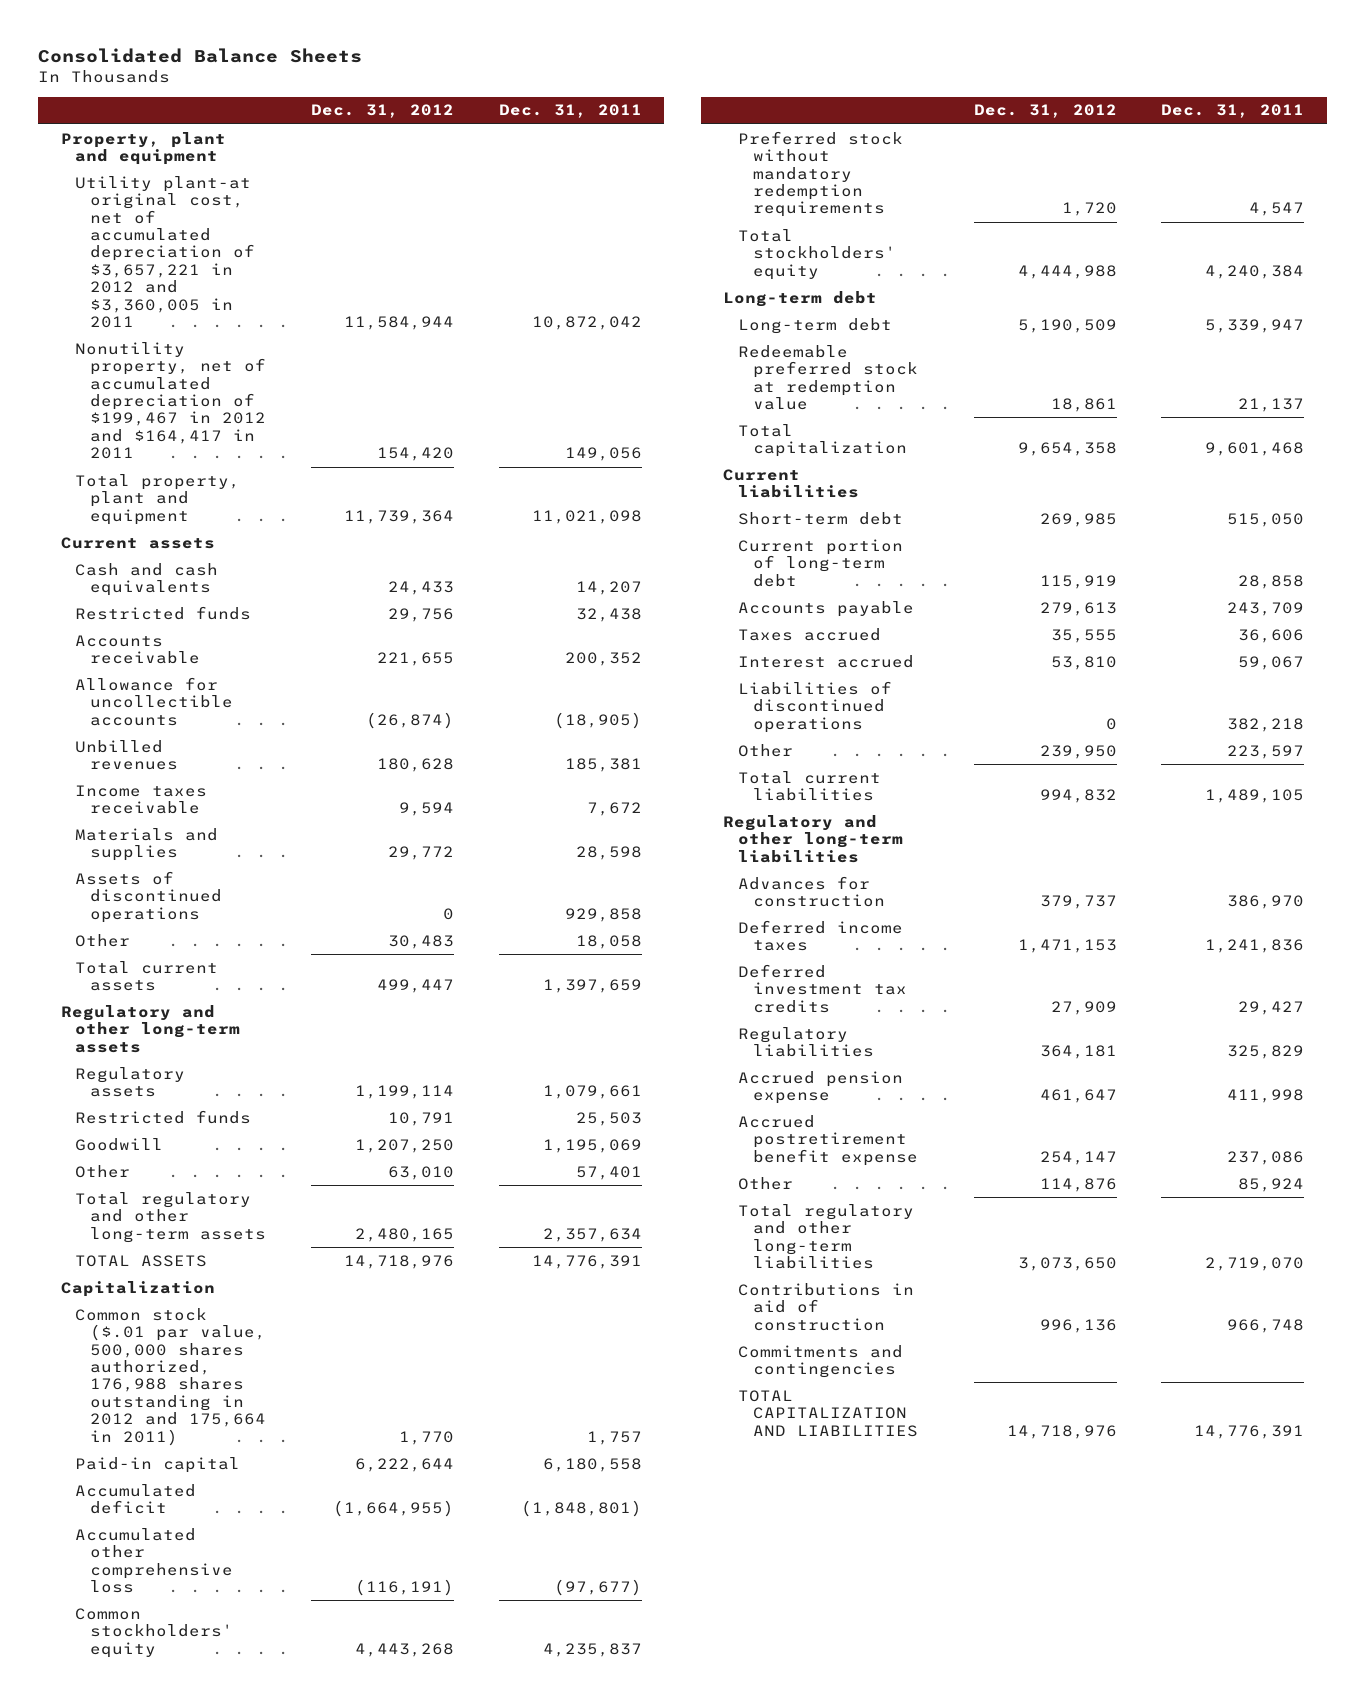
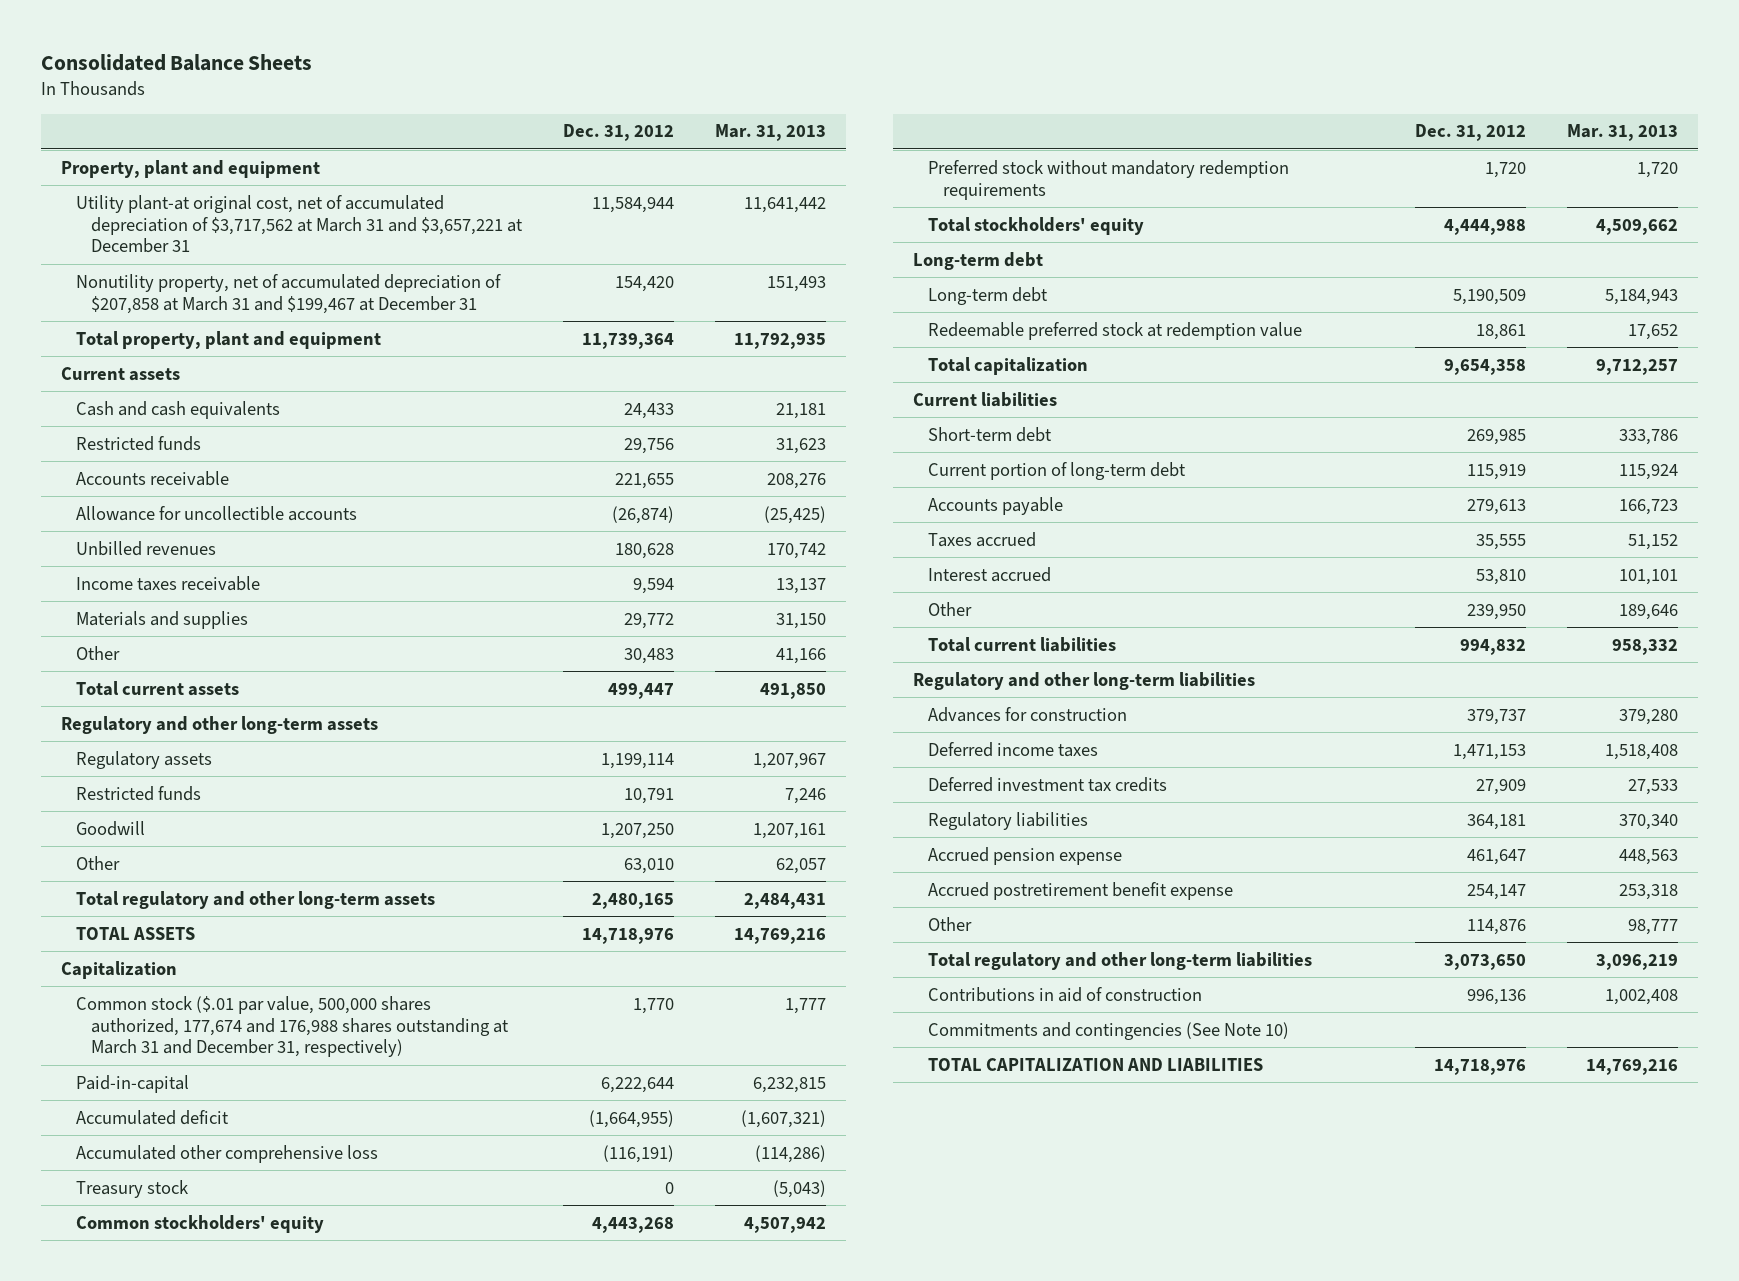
[498,104,642,119] Dec. 31, 2011 -> none
none -> [714,124,826,142] Mar. 31, 2013
[75,175,256,329] Utility plant-at original cost, net of accumulated depreciation of $3,657,221 in 2012 and $3,360,005 in 2011 -> [76,194,523,254] Utility plant-at original cost, net of accumulated depreciation of $3,717,562 at March 31 and $3,657,221 at December 31
[75,341,267,460] Nonutility property, net of accumulated depreciation of $199,467 in 2012 and $164,417 in 2011 -> [76,273,502,314] Nonutility property, net of accumulated depreciation of $207,858 at March 31 and $199,467 at December 31
[75,870,223,923] Assets of discontinued operations -> none
[75,1307,267,1446] Common stock ($.01 par value, 500,000 shares authorized, 176,988 shares outstanding in 2012 and 175,664 in 2011) -> [76,995,509,1058] Common stock ($.01 par value, 500,000 shares authorized, 177,674 and 176,988 shares outstanding at March 31 and December 31, respectively)
[75,1456,241,1473] Paid-in capital -> [76,1074,190,1093] Paid-in-capital
none -> [76,1179,189,1198] Treasury stock
[738,680,893,733] Liabilities of discontinued operations -> none
[738,1344,904,1379] Commitments and contingencies -> [927,1021,1289,1040] Commitments and contingencies (See Note 10)

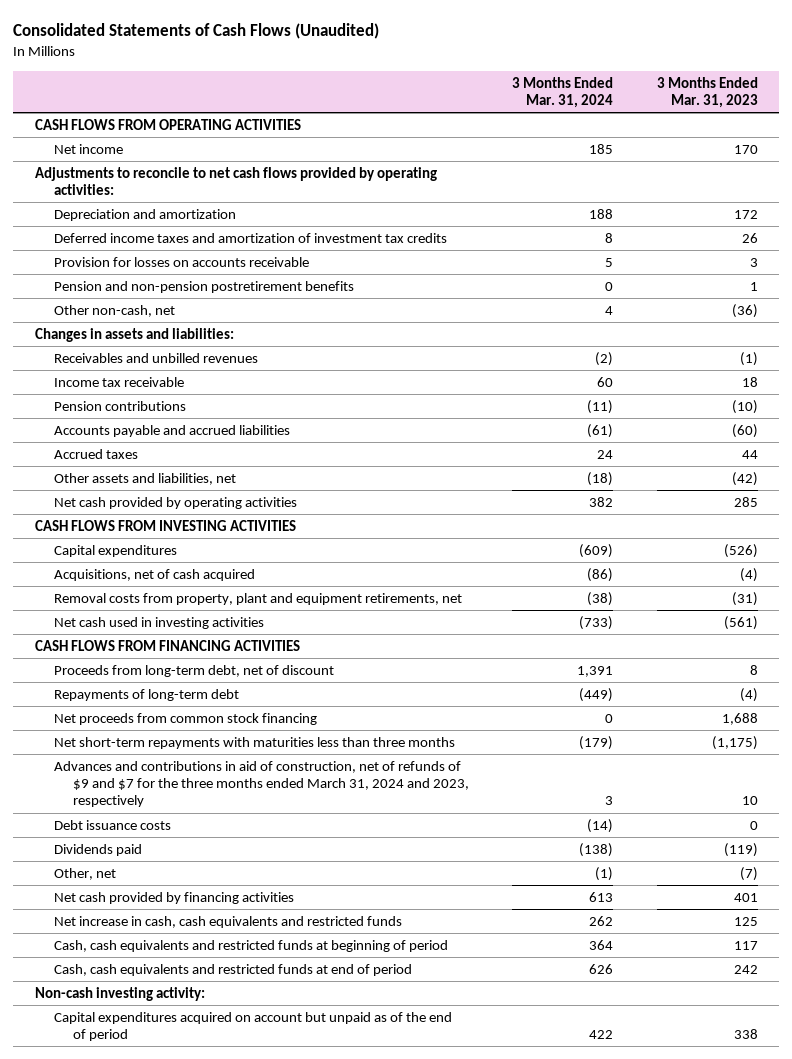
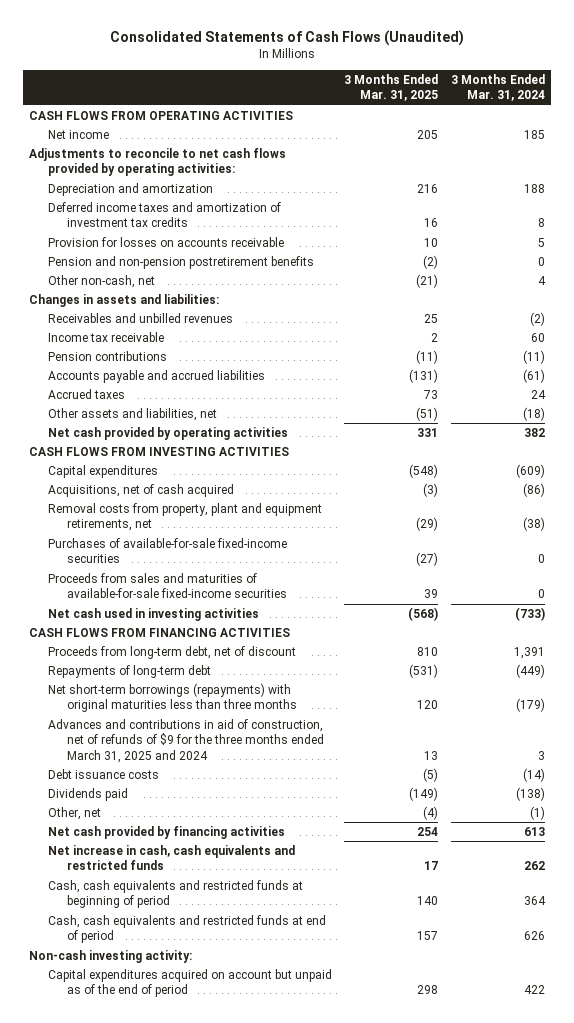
[656,76,758,108] 3 Months Ended Mar. 31, 2023 -> none
none -> [344,73,439,102] 3 Months Ended Mar. 31, 2025
none -> [48,537,288,564] Purchases of available-for-sale fixed-income securities
none -> [48,572,288,599] Proceeds from sales and maturities of available-for-sale fixed-income securities
[53,712,317,725] Net proceeds from common stock financing -> none
[53,736,455,749] Net short-term repayments with maturities less than three months -> [48,682,298,713] Net short-term borrowings (repayments) with original maturities less than three months
[53,760,470,808] Advances and contributions in aid of construction, net of refunds of $9 and $7 for the three months ended March 31, 2024 and 2023, respectively -> [48,718,325,763] Advances and contributions in aid of construction, net of refunds of $9 for the three months ended March 31, 2025 and 2024

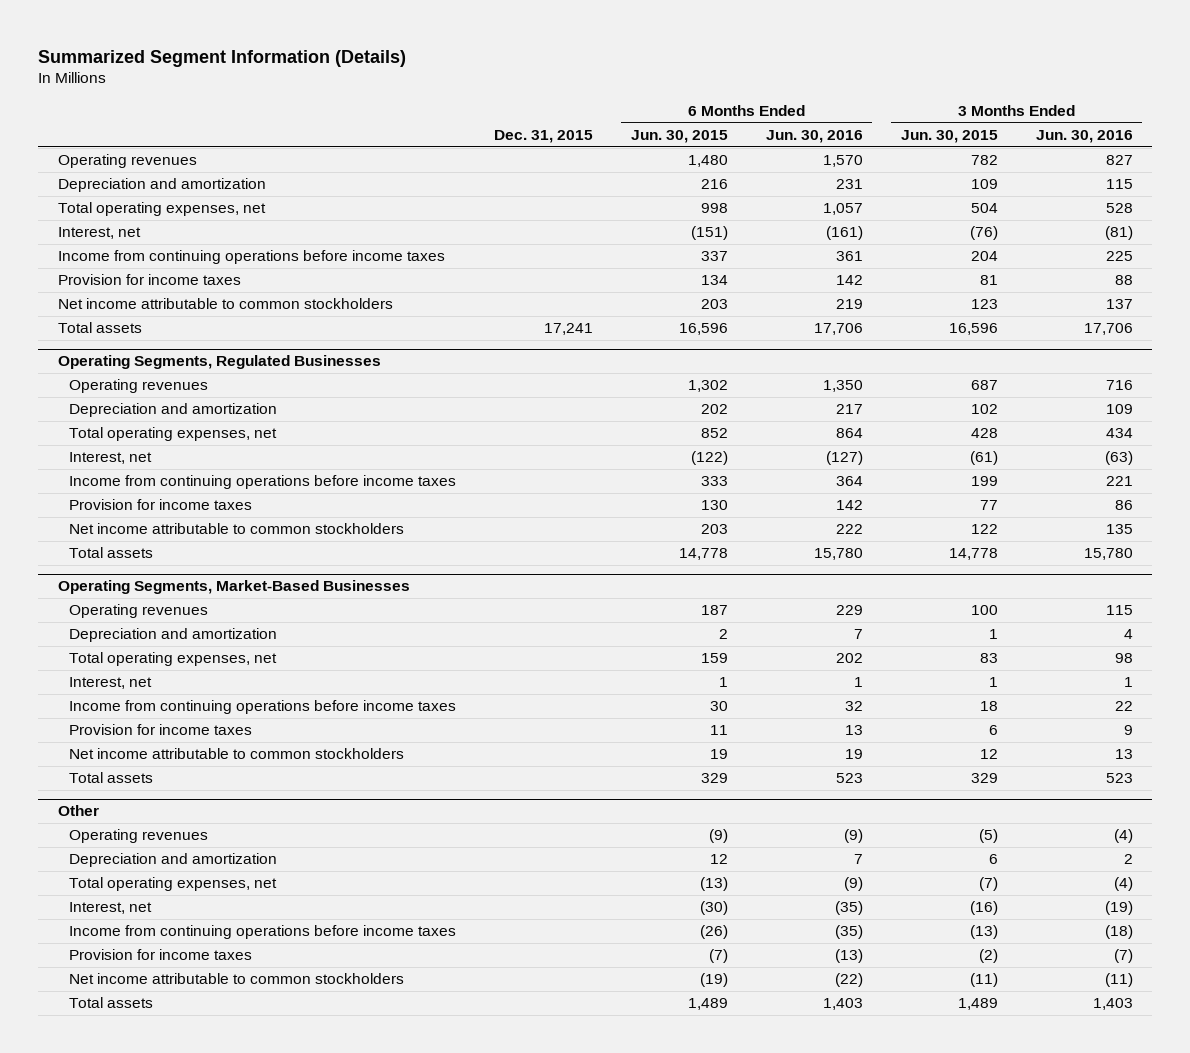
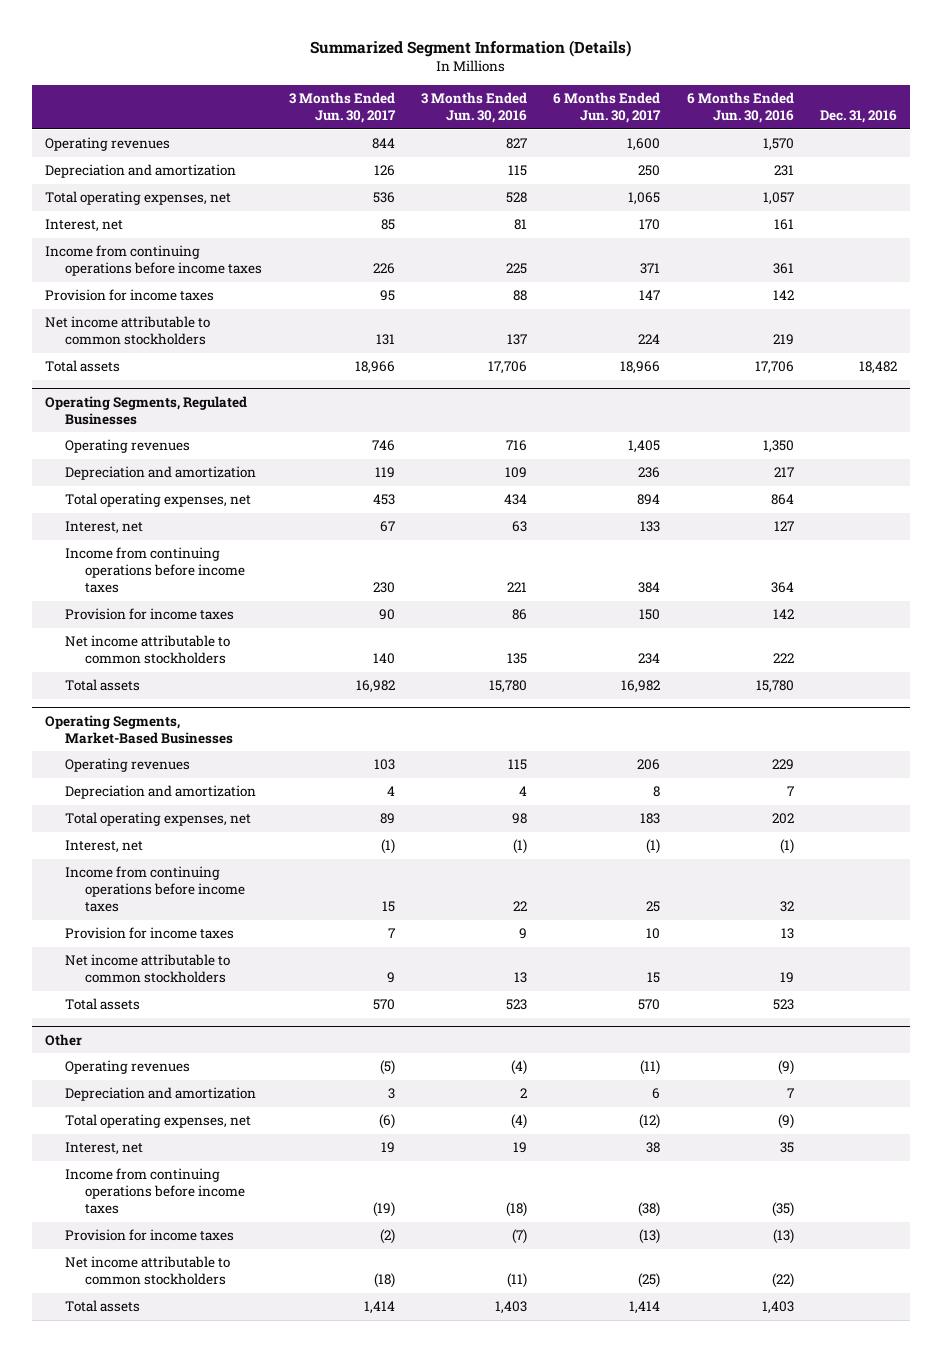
[493,130,593,144] Dec. 31, 2015 -> none
[630,130,728,144] Jun. 30, 2015 -> none
[900,130,998,144] Jun. 30, 2015 -> none
none -> [288,92,396,124] 3 Months Ended Jun. 30, 2017
none -> [553,92,662,124] 6 Months Ended Jun. 30, 2017
none -> [820,110,898,124] Dec. 31, 2016
[825,226,863,241] (161) -> [773,219,794,231] 161
[1104,226,1133,241] (81) -> [513,219,527,231] 81
[825,451,863,466] (127) -> [773,521,794,532] 127
[1104,451,1133,466] (63) -> [511,521,527,533] 63
[853,677,863,688] 1 -> [779,839,794,855] (1)
[1123,677,1133,688] 1 -> [512,839,527,855] (1)
[834,901,863,916] (35) -> [779,1142,794,1154] 35
[1104,901,1133,916] (19) -> [512,1142,527,1154] 19

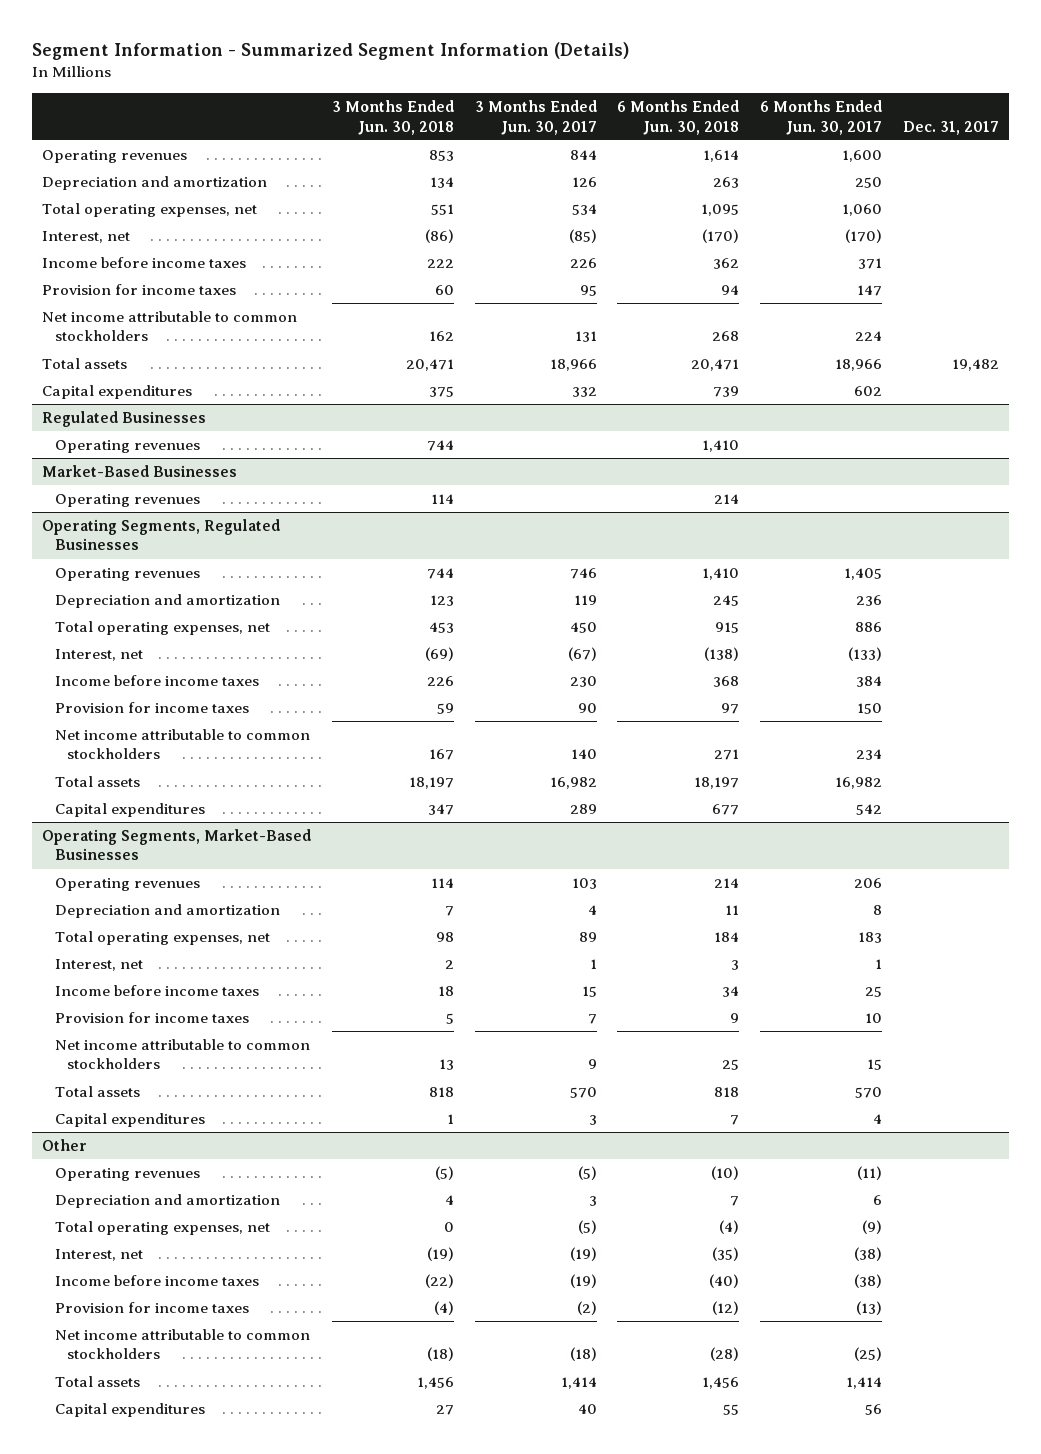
[310,40,632,58] Summarized Segment Information (Details) -> [31,42,629,61] Segment Information - Summarized Segment Information (Details)
[420,92,527,124] 3 Months Ended Jun. 30, 2016 -> none
[686,92,794,124] 6 Months Ended Jun. 30, 2016 -> none
[820,110,898,124] Dec. 31, 2016 -> none
none -> [331,100,454,135] 3 Months Ended Jun. 30, 2018
none -> [617,100,740,135] 6 Months Ended Jun. 30, 2018
none -> [902,120,999,135] Dec. 31, 2017
[372,192,395,204] 536 -> [571,204,597,216] 534
[628,192,661,206] 1,065 -> [842,204,883,217] 1,060
[380,219,395,231] 85 -> [568,229,597,244] (85)
[639,219,661,231] 170 -> [845,229,883,244] (170)
[45,245,263,277] Income from continuing operations before income taxes -> [42,257,247,269] Income before income taxes
none -> [42,385,193,400] Capital expenditures
none -> [42,411,207,428] Regulated Businesses
none -> [54,440,200,454] Operating revenues
none -> [42,465,238,478] Market-Based Businesses
none -> [54,494,200,508] Operating revenues
[372,494,395,506] 453 -> [569,622,597,634] 450
[637,494,661,506] 894 -> [855,622,883,633] 886
[379,521,395,533] 67 -> [567,647,597,662] (67)
[640,521,661,533] 133 -> [848,647,883,662] (133)
[65,547,246,594] Income from continuing operations before income taxes -> [54,675,259,687] Income before income taxes
none -> [54,803,205,818] Capital expenditures
[380,839,395,855] (1) -> [589,959,597,970] 1
[646,839,661,855] (1) -> [875,959,883,970] 1
[65,866,246,913] Income from continuing operations before income taxes -> [54,985,259,997] Income before income taxes
none -> [54,1113,205,1128] Capital expenditures
[378,1114,395,1130] (6) -> [577,1220,597,1235] (5)
[639,1114,661,1130] (12) -> [862,1220,883,1235] (9)
[380,1142,395,1154] 19 -> [569,1247,597,1262] (19)
[646,1142,661,1154] 38 -> [854,1247,883,1262] (38)
[65,1168,246,1215] Income from continuing operations before income taxes -> [54,1275,259,1287] Income before income taxes
none -> [54,1403,205,1418] Capital expenditures

